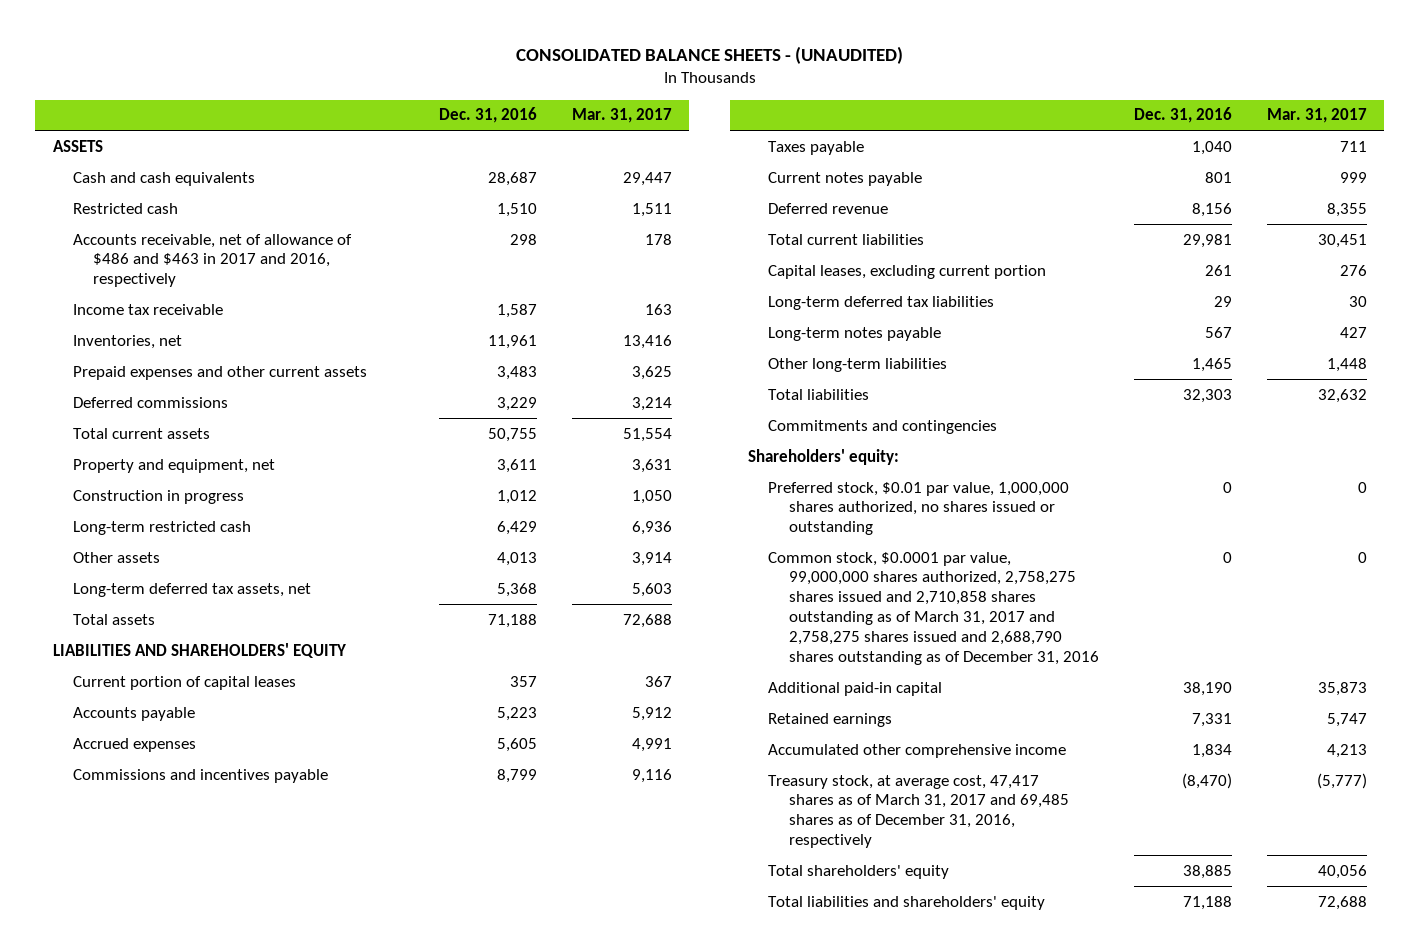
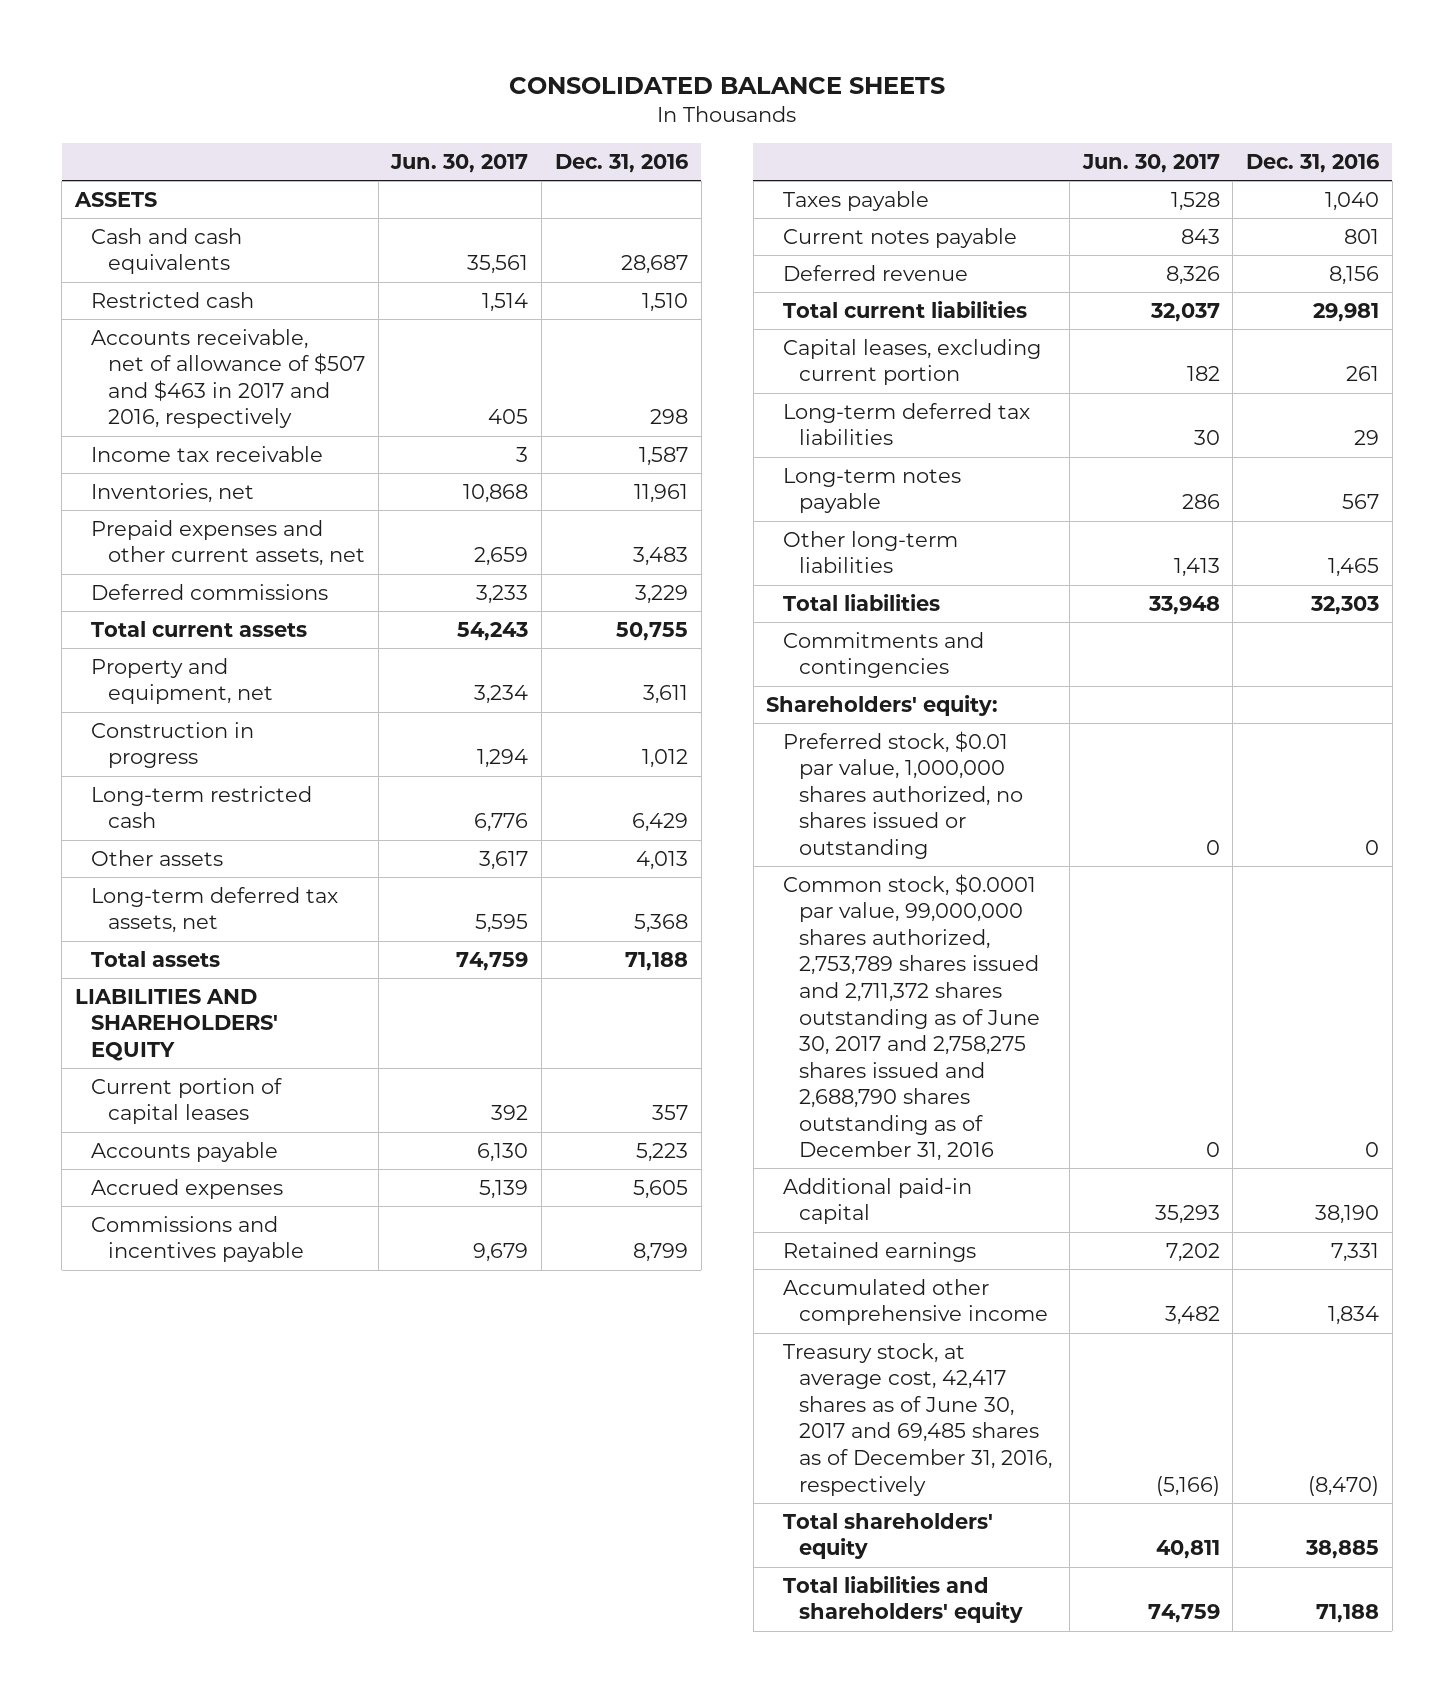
[515,46,903,65] CONSOLIDATED BALANCE SHEETS - (UNAUDITED) -> [509,77,946,95] CONSOLIDATED BALANCE SHEETS
[571,108,672,124] Mar. 31, 2017 -> none
none -> [390,153,529,173] Jun. 30, 2017
[73,233,353,288] Accounts receivable, net of allowance of $486 and $463 in 2017 and 2016, respectively -> [91,328,365,429] Accounts receivable, net of allowance of $507 and $463 in 2017 and 2016, respectively
[73,365,368,380] Prepaid expenses and other current assets -> [91,519,365,567] Prepaid expenses and other current assets, net
[768,551,1099,665] Common stock, $0.0001 par value, 99,000,000 shares authorized, 2,758,275 shares issued and 2,710,858 shares outstanding as of March 31, 2017 and 2,758,275 shares issued and 2,688,790 shares outstanding as of December 31, 2016 -> [782,873,1041,1162] Common stock, $0.0001 par value, 99,000,000 shares authorized, 2,753,789 shares issued and 2,711,372 shares outstanding as of June 30, 2017 and 2,758,275 shares issued and 2,688,790 shares outstanding as of December 31, 2016
[768,774,1069,849] Treasury stock, at average cost, 47,417 shares as of March 31, 2017 and 69,485 shares as of December 31, 2016, respectively -> [782,1342,1053,1496] Treasury stock, at average cost, 42,417 shares as of June 30, 2017 and 69,485 shares as of December 31, 2016, respectively

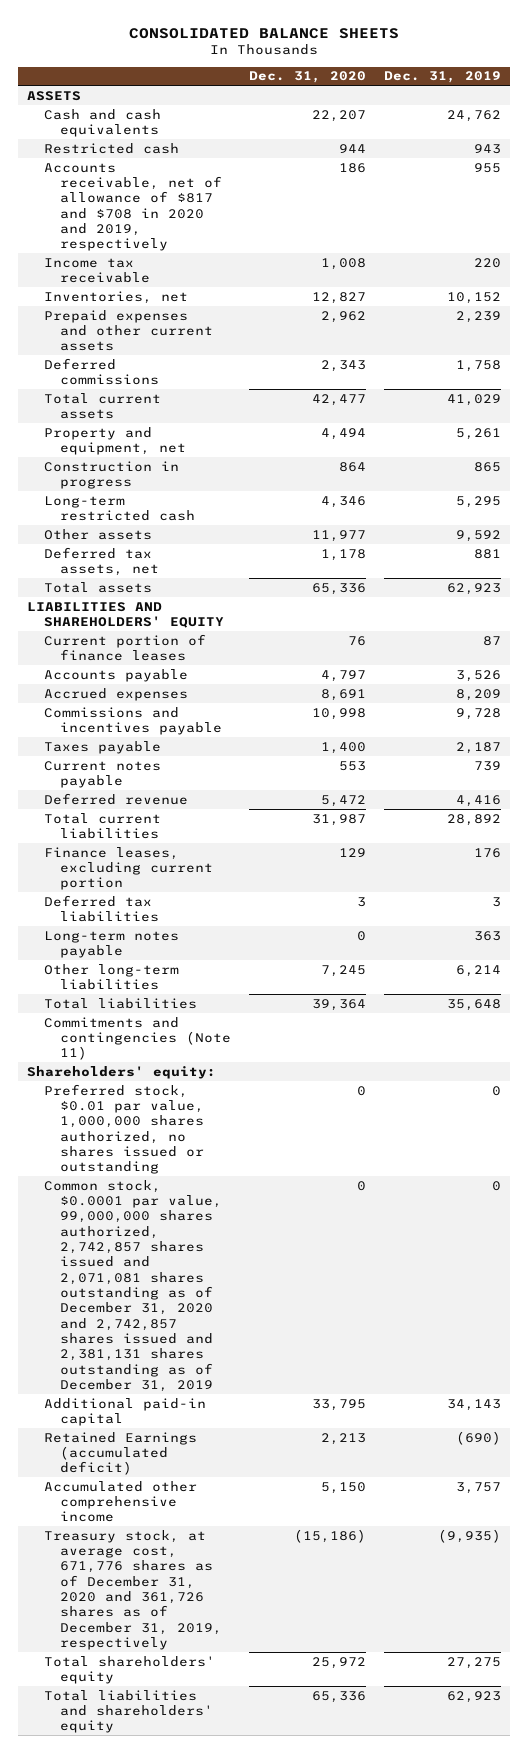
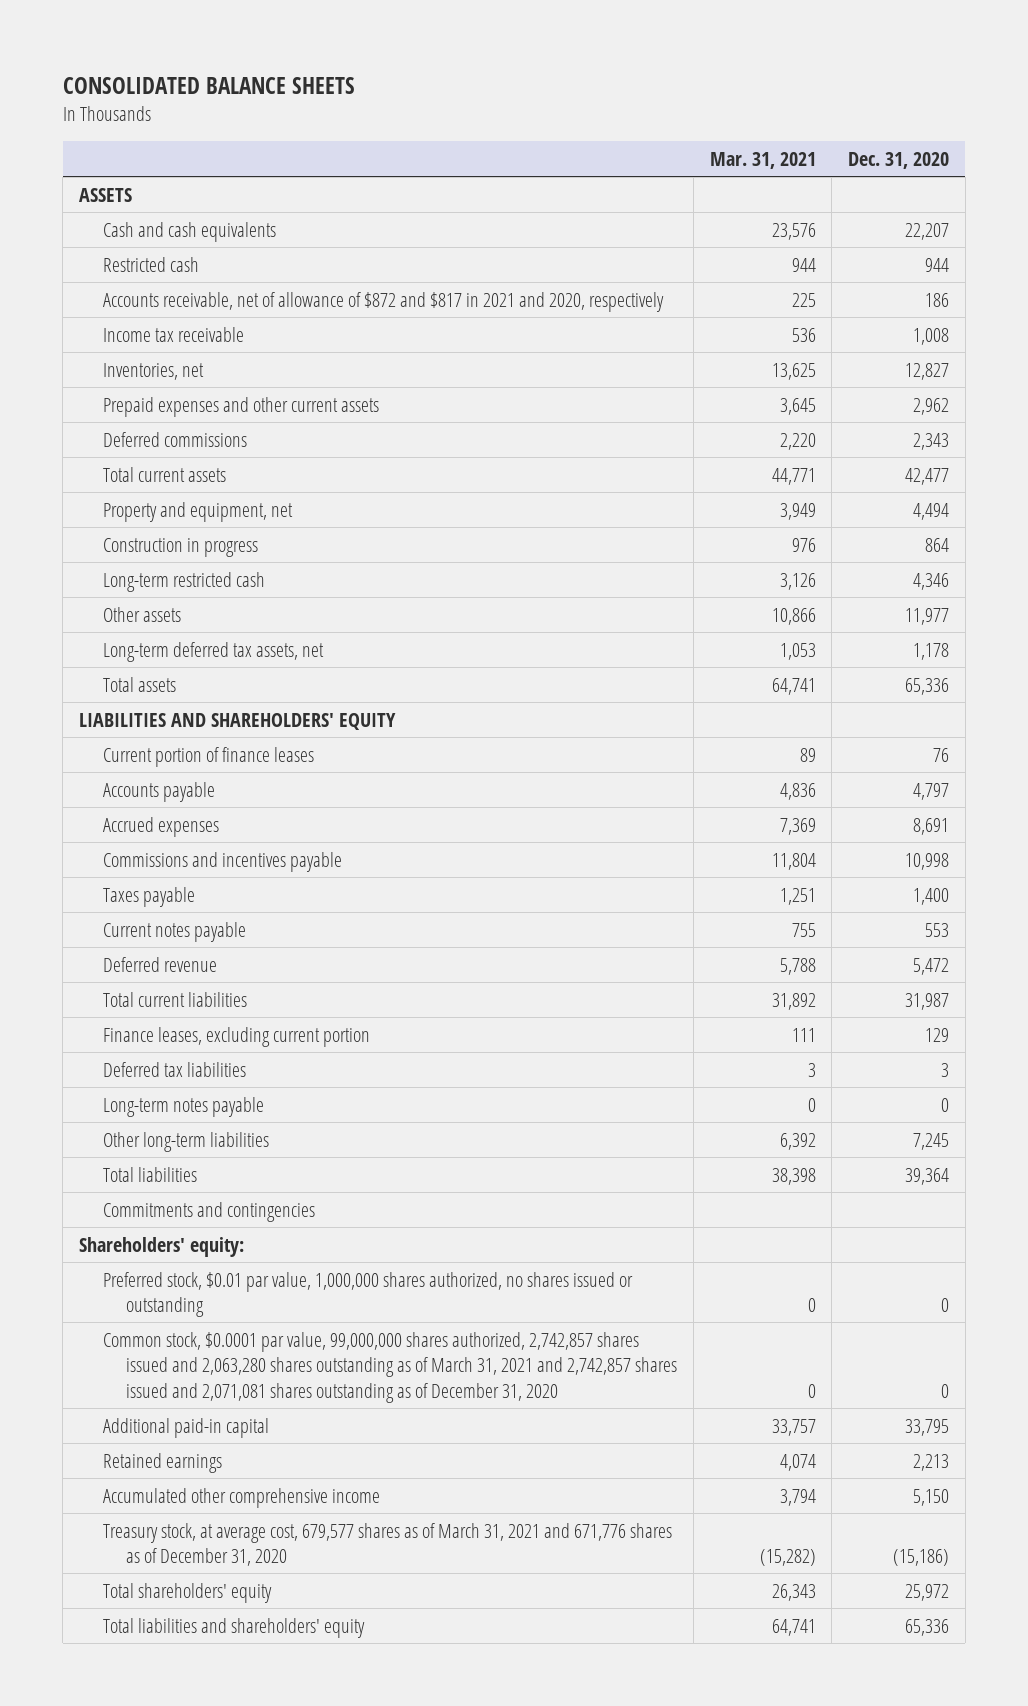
[384,71,502,84] Dec. 31, 2019 -> none
none -> [709,152,816,170] Mar. 31, 2021
[43,162,223,252] Accounts receivable, net of allowance of $817 and $708 in 2020 and 2019, respectively -> [102,291,664,312] Accounts receivable, net of allowance of $872 and $817 in 2021 and 2020, respectively
[43,546,160,577] Deferred tax assets, net -> [102,641,324,662] Long-term deferred tax assets, net
[43,1016,232,1061] Commitments and contingencies (Note 11) -> [102,1201,315,1222] Commitments and contingencies
[43,1179,223,1393] Common stock, $0.0001 par value, 99,000,000 shares authorized, 2,742,857 shares issued and 2,071,081 shares outstanding as of December 31, 2020 and 2,742,857 shares issued and 2,381,131 shares outstanding as of December 31, 2019 -> [102,1331,678,1403] Common stock, $0.0001 par value, 99,000,000 shares authorized, 2,742,857 shares issued and 2,063,280 shares outstanding as of March 31, 2021 and 2,742,857 shares issued and 2,071,081 shares outstanding as of December 31, 2020
[43,1431,197,1476] Retained Earnings (accumulated deficit) -> [102,1452,222,1473] Retained earnings
[43,1529,223,1651] Treasury stock, at average cost, 671,776 shares as of December 31, 2020 and 361,726 shares as of December 31, 2019, respectively -> [102,1522,672,1567] Treasury stock, at average cost, 679,577 shares as of March 31, 2021 and 671,776 shares as of December 31, 2020

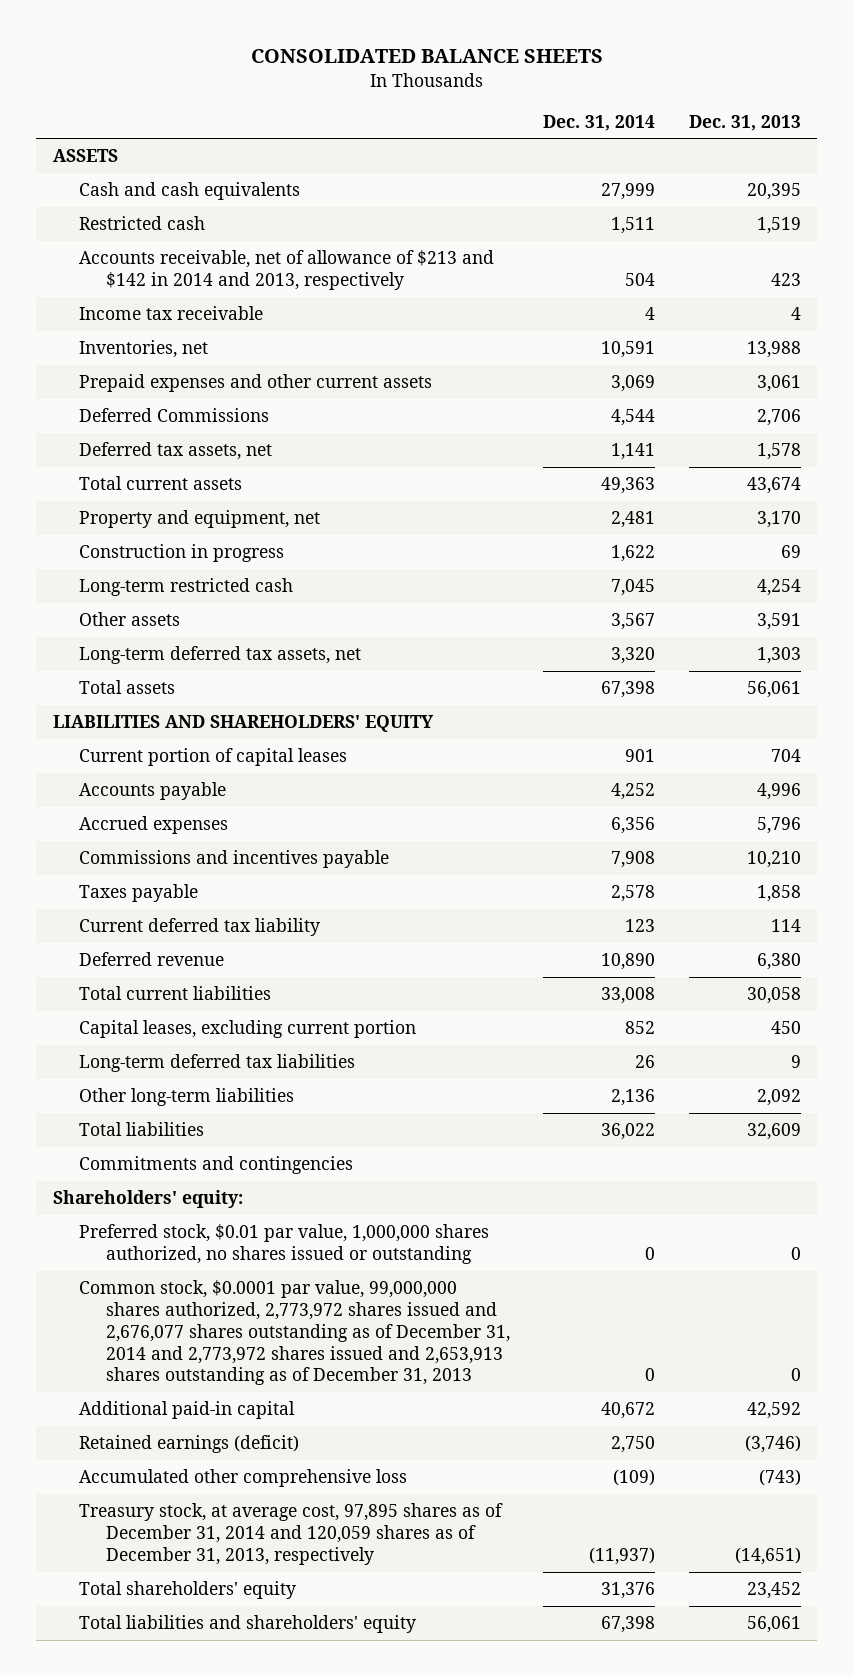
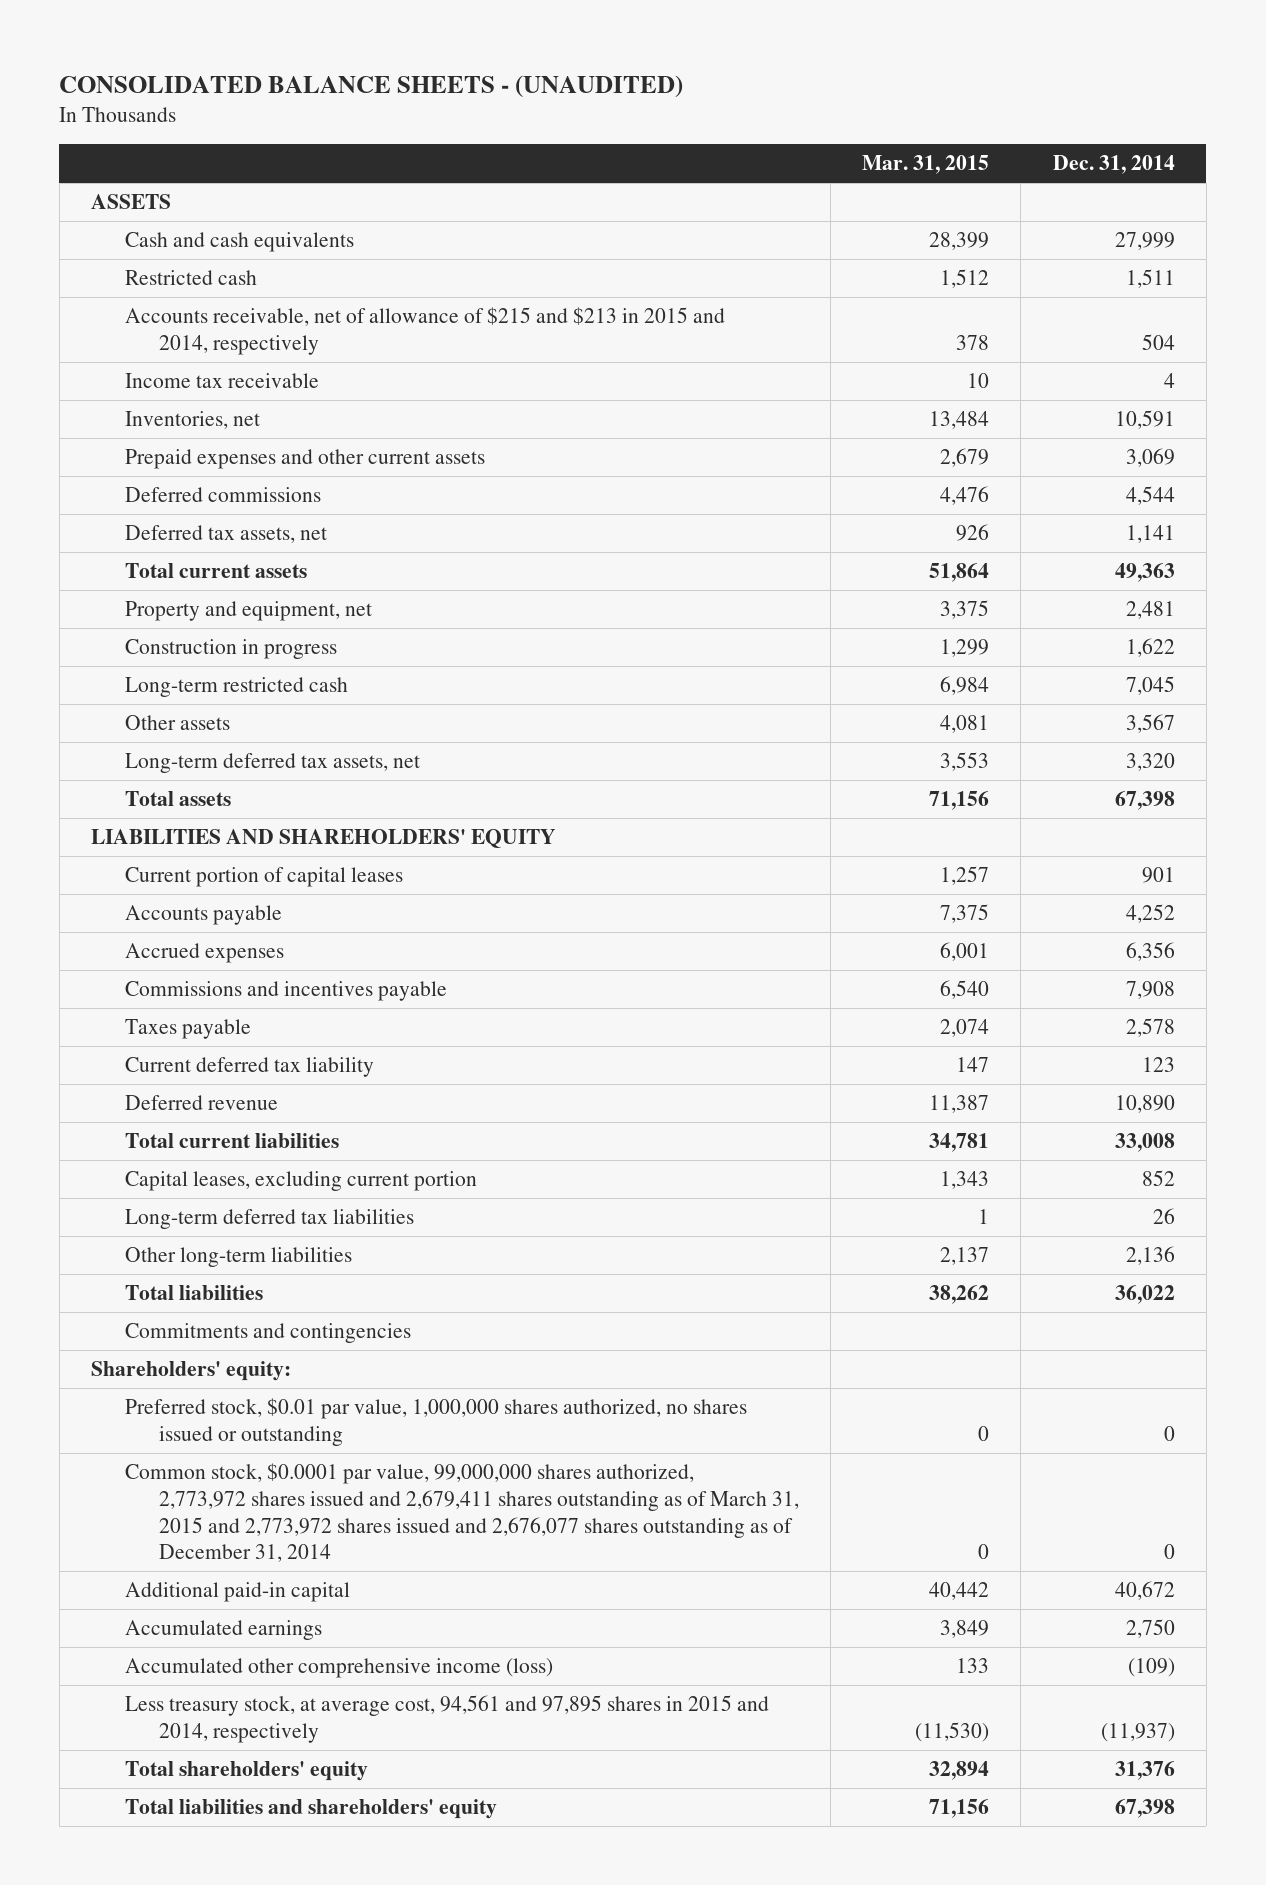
[250,49,603,64] CONSOLIDATED BALANCE SHEETS -> [59,75,684,99] CONSOLIDATED BALANCE SHEETS - (UNAUDITED)
[688,114,801,131] Dec. 31, 2013 -> none
none -> [862,155,990,175] Mar. 31, 2015
[79,250,495,291] Accounts receivable, net of allowance of $213 and $142 in 2014 and 2013, respectively -> [124,307,725,356] Accounts receivable, net of allowance of $215 and $213 in 2015 and 2014, respectively
[79,408,270,423] Deferred Commissions -> [124,487,321,503] Deferred commissions
[79,1280,510,1386] Common stock, $0.0001 par value, 99,000,000 shares authorized, 2,773,972 shares issued and 2,676,077 shares outstanding as of December 31, 2014 and 2,773,972 shares issued and 2,653,913 shares outstanding as of December 31, 2013 -> [124,1463,799,1563] Common stock, $0.0001 par value, 99,000,000 shares authorized, 2,773,972 shares issued and 2,679,411 shares outstanding as of March 31, 2015 and 2,773,972 shares issued and 2,676,077 shares outstanding as of December 31, 2014
[79,1435,300,1454] Retained earnings (deficit) -> [124,1620,322,1641] Accumulated earnings
[79,1469,408,1488] Accumulated other comprehensive loss -> [124,1658,553,1679] Accumulated other comprehensive income (loss)
[79,1503,504,1565] Treasury stock, at average cost, 97,895 shares as of December 31, 2014 and 120,059 shares as of December 31, 2013, respectively -> [124,1695,769,1744] Less treasury stock, at average cost, 94,561 and 97,895 shares in 2015 and 2014, respectively

